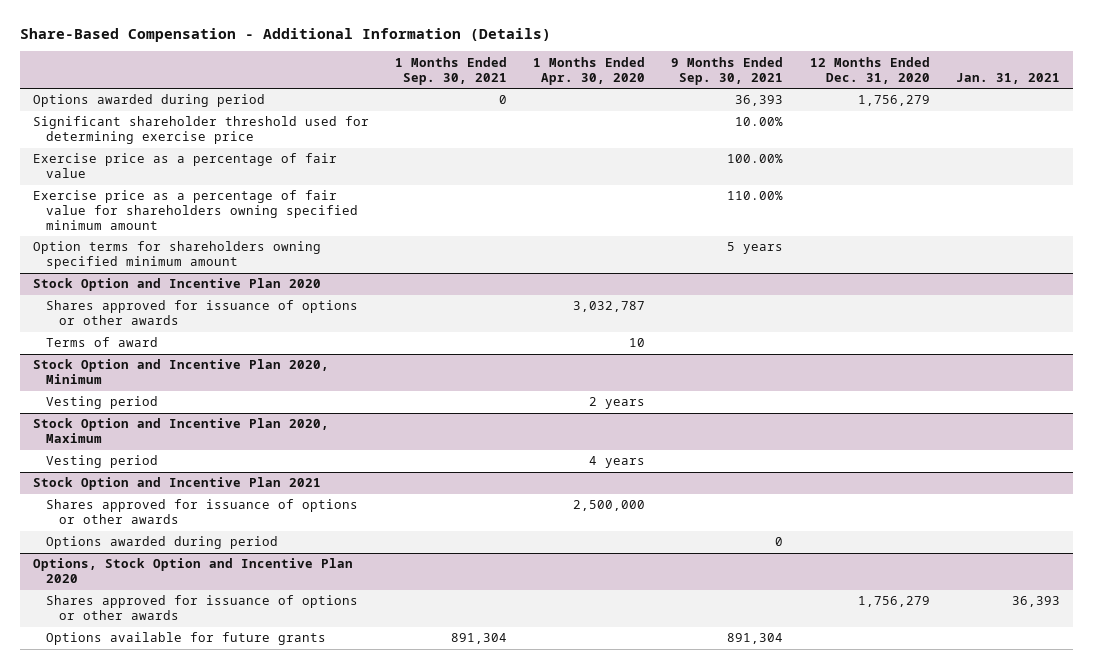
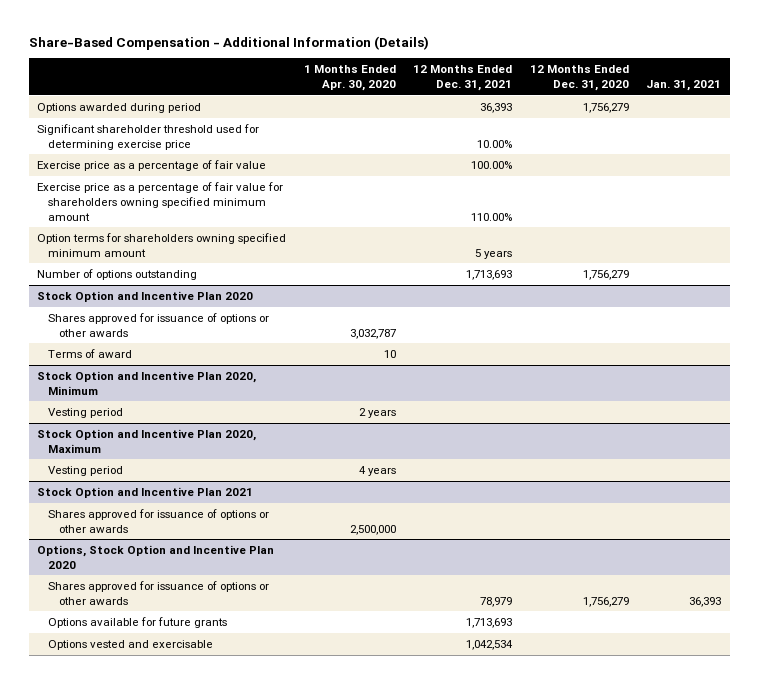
[395,56,508,85] 1 Months Ended Sep. 30, 2021 -> none
[671,56,784,85] 9 Months Ended Sep. 30, 2021 -> none
none -> [413,65,513,91] 12 Months Ended Dec. 31, 2021
none -> [37,268,198,280] Number of options outstanding
[46,536,279,550] Options awarded during period -> none
none -> [48,639,214,650] Options vested and exercisable

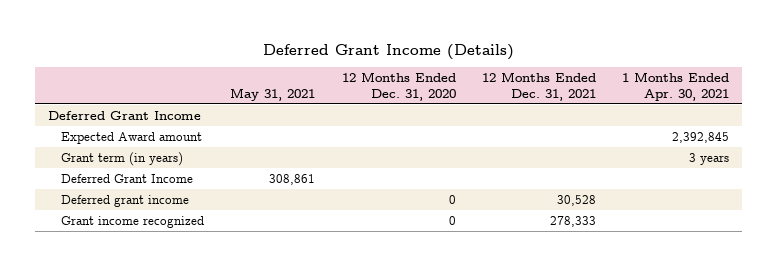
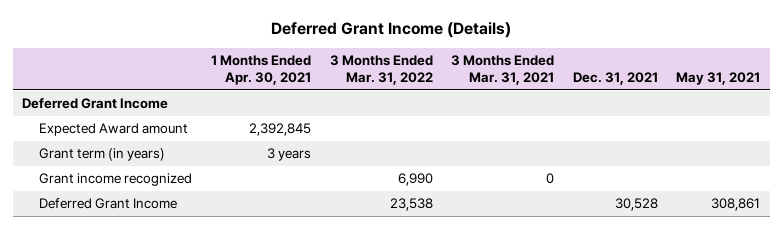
[341,71,456,101] 12 Months Ended Dec. 31, 2020 -> none
[481,71,596,101] 12 Months Ended Dec. 31, 2021 -> none
none -> [329,55,433,86] 3 Months Ended Mar. 31, 2022
none -> [451,55,555,86] 3 Months Ended Mar. 31, 2021
none -> [572,72,658,86] Dec. 31, 2021
[61,194,190,207] Deferred grant income -> none
[61,173,194,183] Deferred Grant Income -> [39,198,178,210] Deferred Grant Income

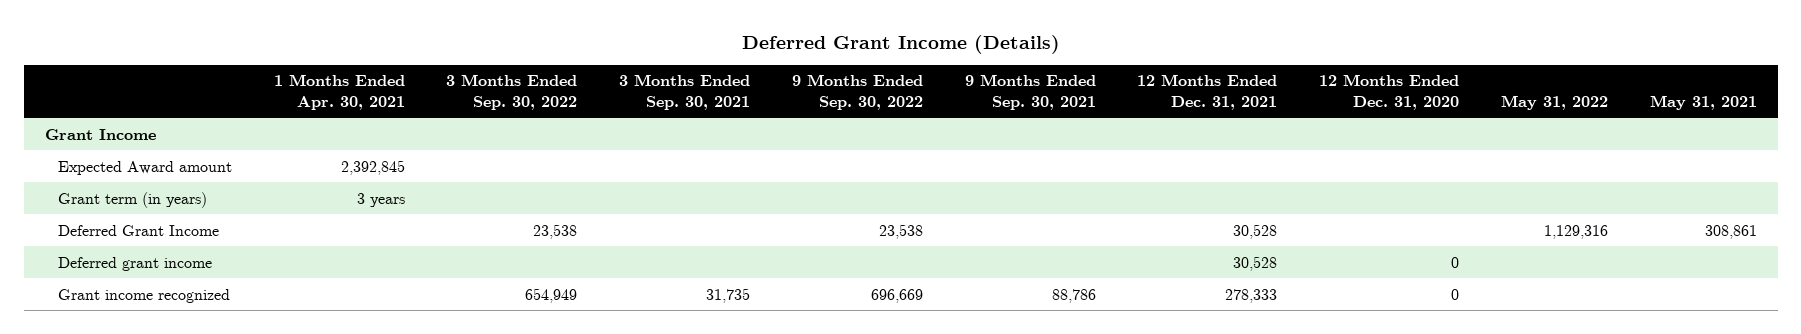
[329,55,433,86] 3 Months Ended Mar. 31, 2022 -> none
[451,55,555,86] 3 Months Ended Mar. 31, 2021 -> none
[572,72,658,86] Dec. 31, 2021 -> none
none -> [446,74,578,110] 3 Months Ended Sep. 30, 2022
none -> [619,74,751,110] 3 Months Ended Sep. 30, 2021
none -> [791,74,923,110] 9 Months Ended Sep. 30, 2022
none -> [964,74,1096,110] 9 Months Ended Sep. 30, 2021
none -> [1137,74,1278,110] 12 Months Ended Dec. 31, 2021
none -> [1319,74,1460,110] 12 Months Ended Dec. 31, 2020
none -> [1500,94,1608,110] May 31, 2022
[22,98,169,110] Deferred Grant Income -> [44,128,156,140] Grant Income
none -> [57,256,212,271] Deferred grant income
[39,173,193,187] Grant income recognized -> [57,288,230,303] Grant income recognized

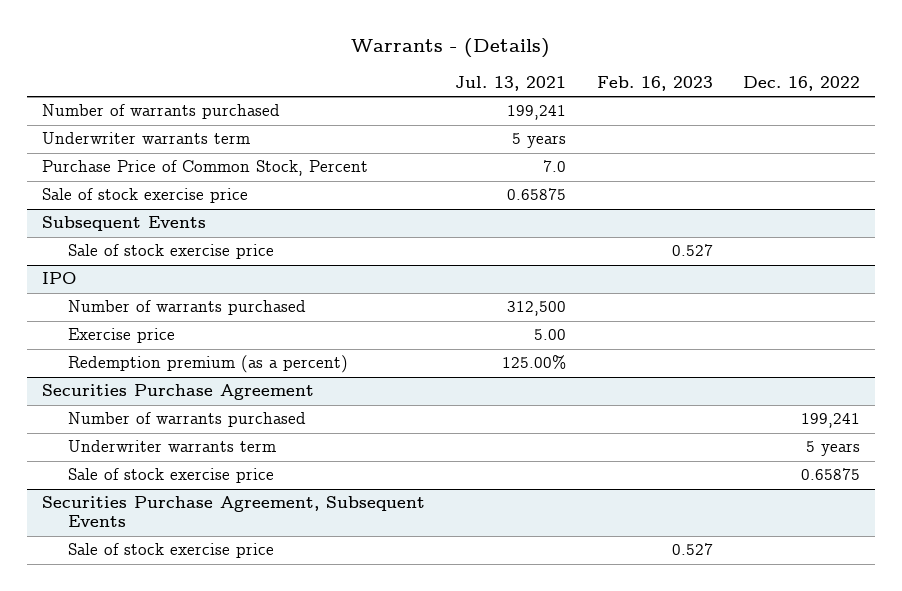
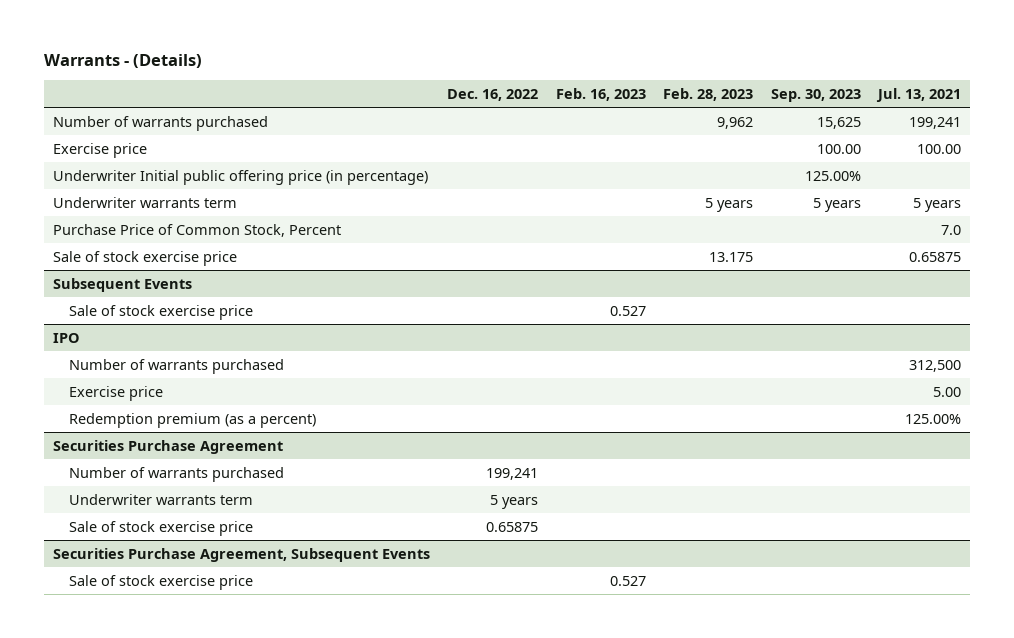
none -> [663,88,754,102] Feb. 28, 2023
none -> [770,89,861,103] Sep. 30, 2023
none -> [52,142,147,158] Exercise price
none -> [52,169,428,185] Underwriter Initial public offering price (in percentage)

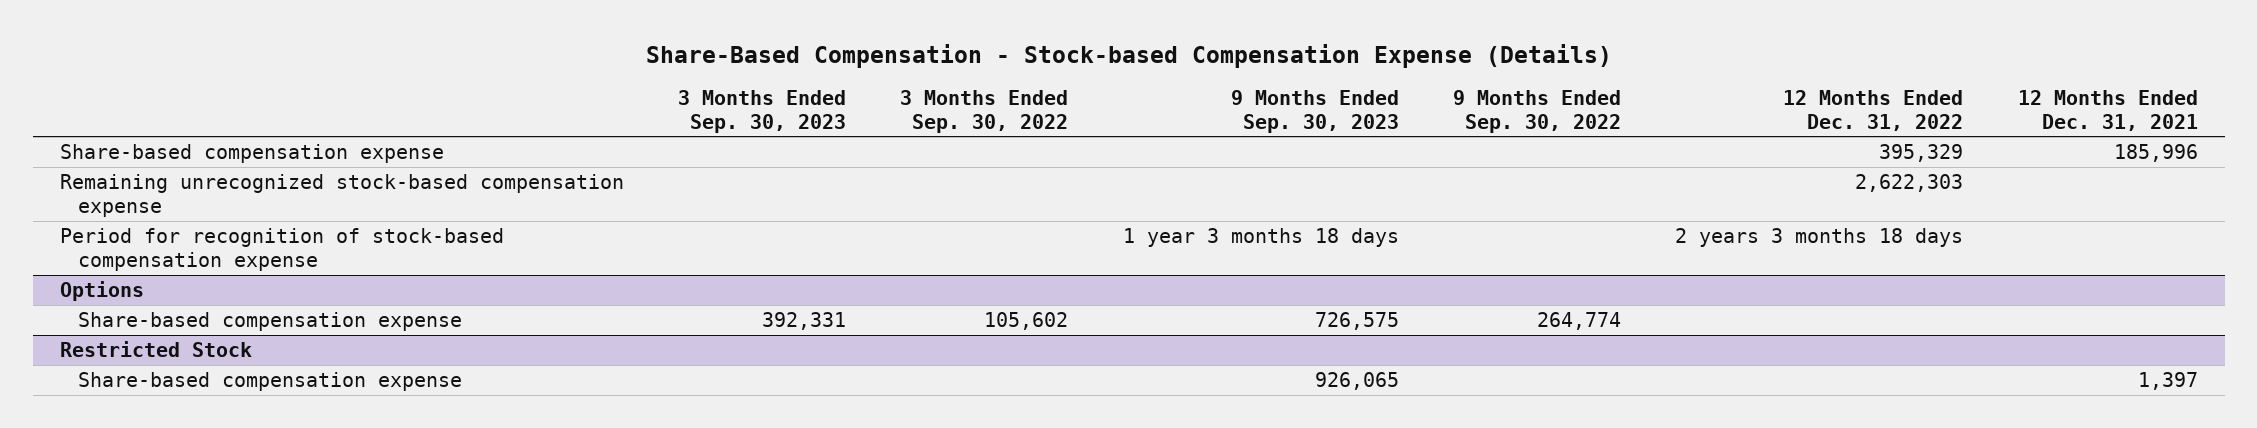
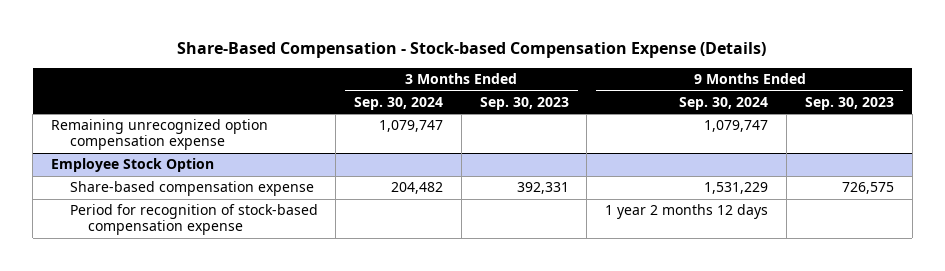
[900,89,1069,133] 3 Months Ended Sep. 30, 2022 -> none
[1452,89,1621,133] 9 Months Ended Sep. 30, 2022 -> none
[1783,89,1964,131] 12 Months Ended Dec. 31, 2022 -> none
[2017,89,2198,131] 12 Months Ended Dec. 31, 2021 -> none
none -> [354,96,444,110] Sep. 30, 2024
none -> [679,96,769,110] Sep. 30, 2024
[59,144,444,164] Share-based compensation expense -> none
[59,228,504,271] Period for recognition of stock-based compensation expense -> none
[59,174,624,217] Remaining unrecognized stock-based compensation expense -> [51,119,269,151] Remaining unrecognized option compensation expense
[59,281,144,302] Options -> [51,158,215,173] Employee Stock Option
[59,341,252,358] Restricted Stock -> none
[78,372,463,392] Share-based compensation expense -> none
none -> [69,204,318,236] Period for recognition of stock-based compensation expense

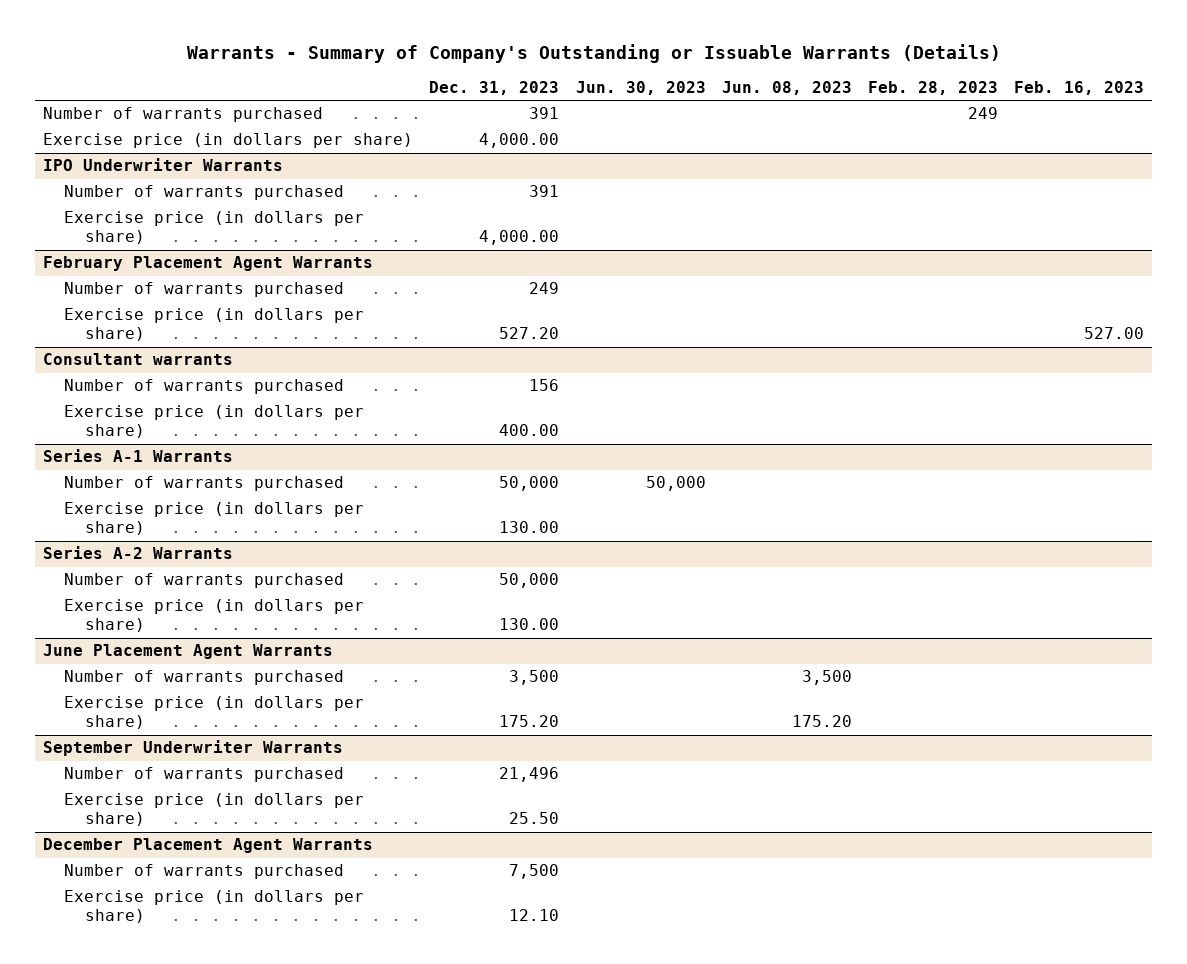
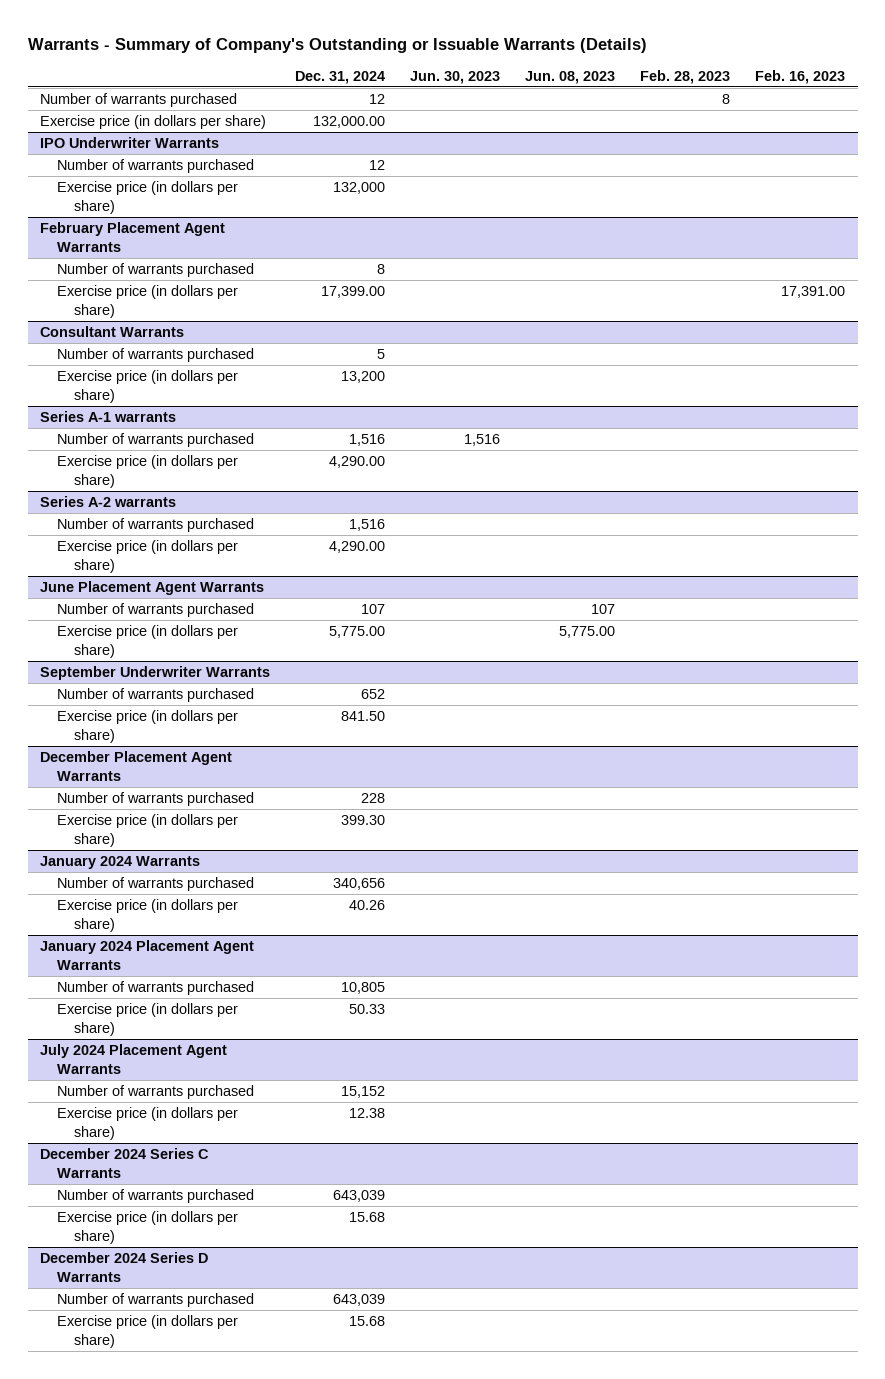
[429,80,560,95] Dec. 31, 2023 -> none
none -> [295,70,386,84] Dec. 31, 2024
[967,107,998,120] 249 -> [722,94,731,105] 8
[1084,327,1145,340] 527.00 -> [781,286,846,299] 17,391.00
[43,353,234,366] Consultant warrants -> [40,326,185,338] Consultant Warrants
[43,449,234,463] Series A-1 Warrants -> [40,411,177,423] Series A-1 warrants
[645,476,706,492] 50,000 -> [464,434,501,447] 1,516
[43,546,234,560] Series A-2 Warrants -> [40,496,177,508] Series A-2 warrants
[801,670,852,686] 3,500 -> [591,604,616,615] 107
[791,715,852,728] 175.20 -> [559,626,616,639] 5,775.00
none -> [40,856,201,870] January 2024 Warrants
none -> [57,877,255,892] Number of warrants purchased
none -> [57,899,239,932] Exercise price (in dollars per share)
none -> [40,940,255,970] January 2024 Placement Agent Warrants
none -> [57,981,255,996] Number of warrants purchased
none -> [57,1003,239,1036] Exercise price (in dollars per share)
none -> [40,1044,228,1074] July 2024 Placement Agent Warrants
none -> [57,1085,255,1100] Number of warrants purchased
none -> [57,1107,239,1140] Exercise price (in dollars per share)
none -> [40,1148,210,1178] December 2024 Series C Warrants
none -> [57,1189,255,1204] Number of warrants purchased
none -> [57,1211,239,1244] Exercise price (in dollars per share)
none -> [40,1252,209,1282] December 2024 Series D Warrants
none -> [57,1293,255,1308] Number of warrants purchased
none -> [57,1315,239,1348] Exercise price (in dollars per share)

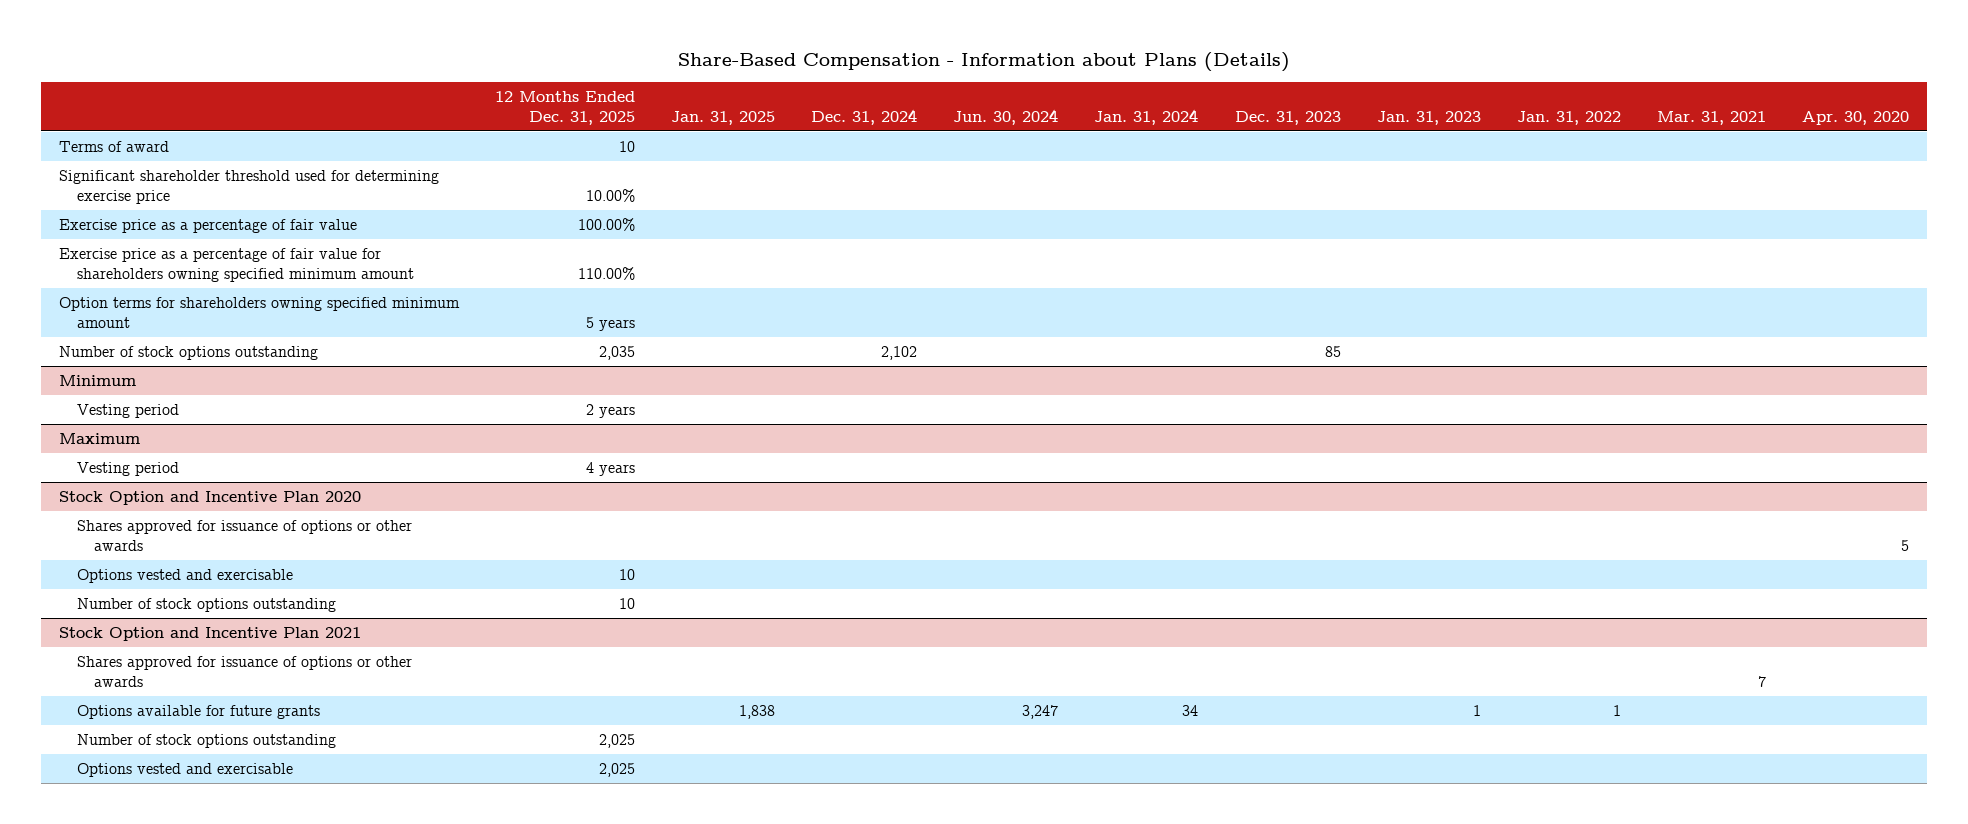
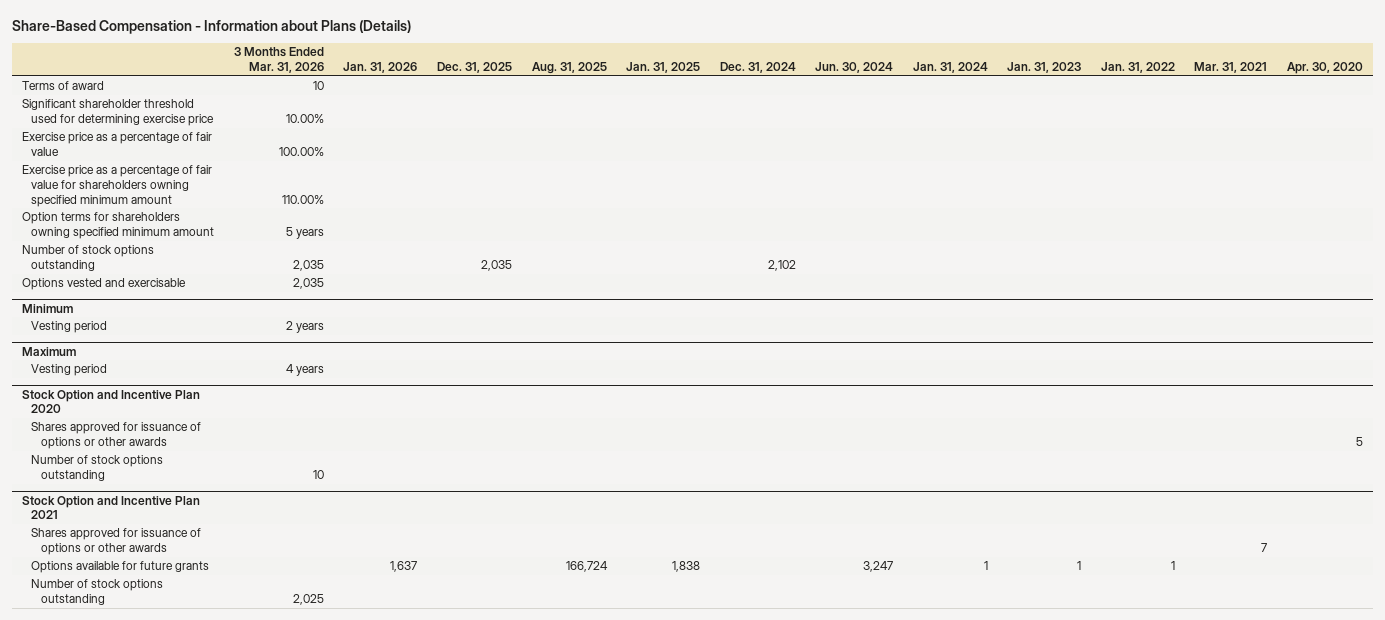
[495,91,636,125] 12 Months Ended Dec. 31, 2025 -> none
[1234,110,1341,125] Dec. 31, 2023 -> none
none -> [233,47,324,73] 3 Months Ended Mar. 31, 2026
none -> [343,61,418,73] Jan. 31, 2026
none -> [437,61,513,73] Dec. 31, 2025
none -> [531,61,607,74] Aug. 31, 2025
none -> [22,278,187,291] Options vested and exercisable
[76,569,293,584] Options vested and exercisable -> none
[1182,705,1199,717] 34 -> [983,561,988,571] 1
[76,763,293,778] Options vested and exercisable -> none

